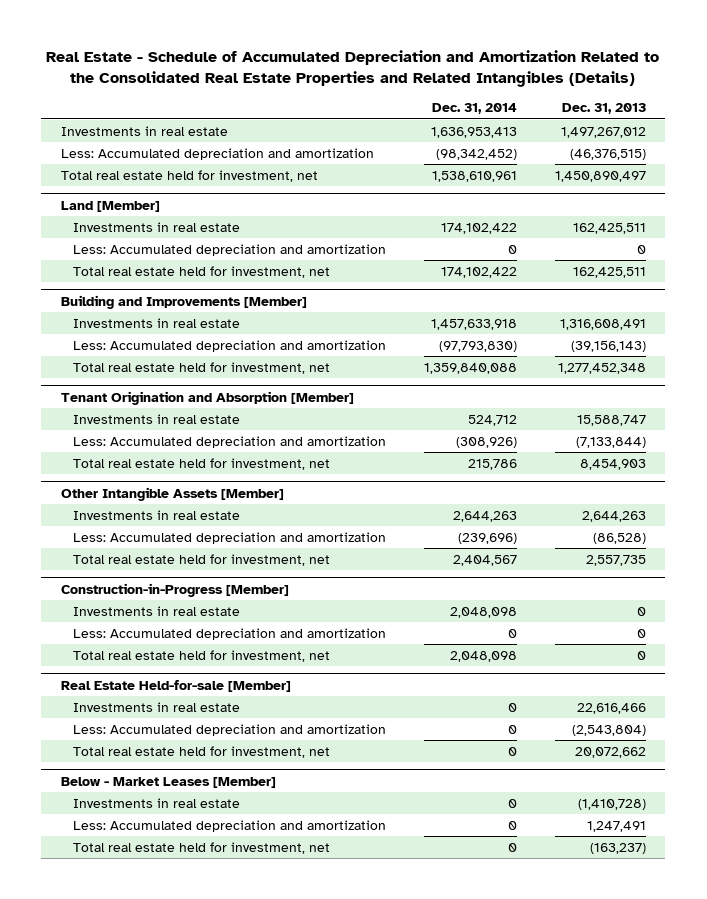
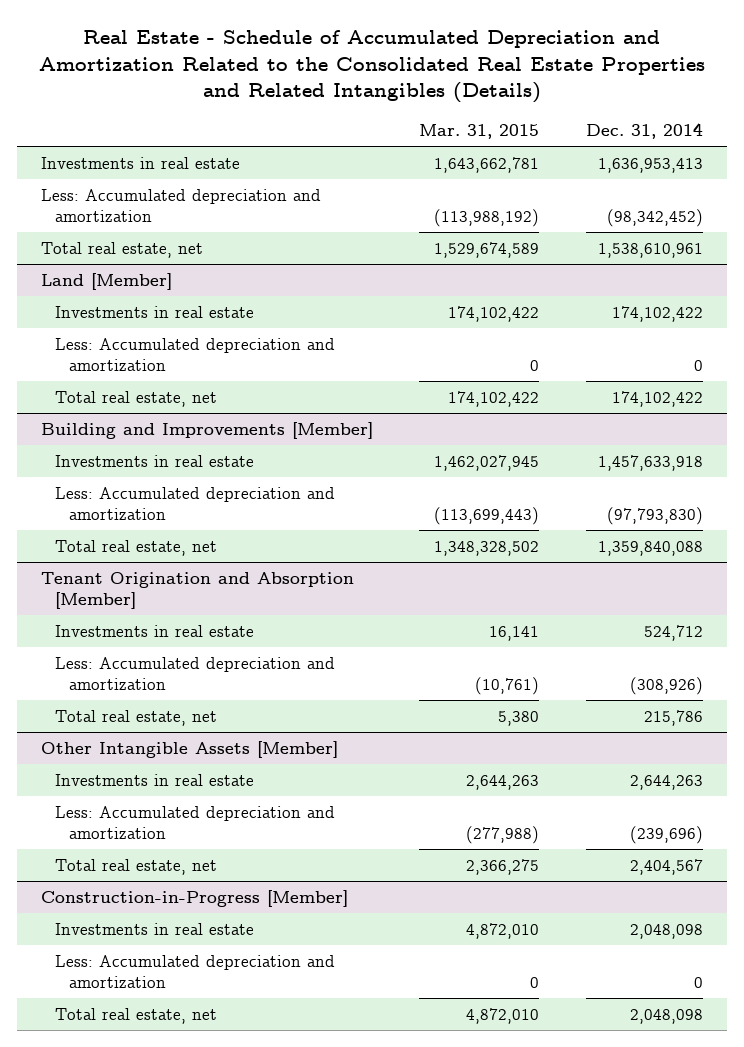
[562,102,647,114] Dec. 31, 2013 -> none
none -> [419,124,540,140] Mar. 31, 2015
[60,169,318,182] Total real estate held for investment, net -> [40,241,203,258] Total real estate, net
[72,265,330,278] Total real estate held for investment, net -> [54,390,217,407] Total real estate, net
[72,361,330,374] Total real estate held for investment, net -> [54,539,217,556] Total real estate, net
[72,457,330,470] Total real estate held for investment, net -> [54,709,217,726] Total real estate, net
[72,553,330,566] Total real estate held for investment, net -> [54,858,217,875] Total real estate, net
[60,679,291,692] Real Estate Held-for-sale [Member] -> none
[72,701,240,712] Investments in real estate -> none
[72,723,386,736] Less: Accumulated depreciation and amortization -> none
[72,745,330,758] Total real estate held for investment, net -> none
[60,776,276,788] Below - Market Leases [Member] -> none
[72,797,240,808] Investments in real estate -> none
[72,819,386,832] Less: Accumulated depreciation and amortization -> none
[72,841,330,854] Total real estate held for investment, net -> none
[72,649,330,662] Total real estate held for investment, net -> [54,1007,217,1024] Total real estate, net

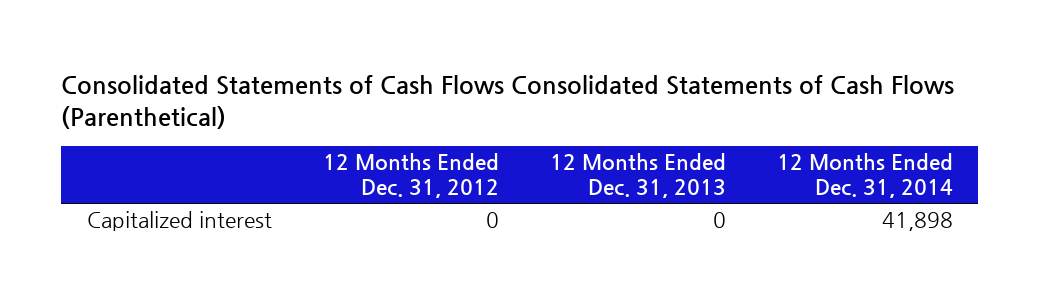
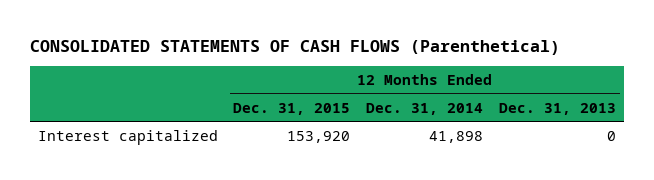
[61,75,955,130] Consolidated Statements of Cash Flows Consolidated Statements of Cash Flows (Parenthetical) -> [29,39,560,55] CONSOLIDATED STATEMENTS OF CASH FLOWS (Parenthetical)
[322,153,499,199] 12 Months Ended Dec. 31, 2012 -> none
none -> [233,102,351,115] Dec. 31, 2015
[86,211,272,232] Capitalized interest -> [37,129,218,145] Interest capitalized

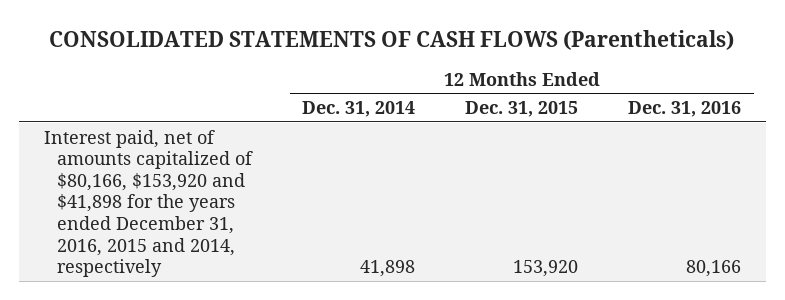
[29,39,560,55] CONSOLIDATED STATEMENTS OF CASH FLOWS (Parenthetical) -> [49,29,735,50] CONSOLIDATED STATEMENTS OF CASH FLOWS (Parentheticals)
[499,102,617,115] Dec. 31, 2013 -> none
none -> [628,101,742,118] Dec. 31, 2016
[37,129,218,145] Interest capitalized -> [43,129,254,278] Interest paid, net of amounts capitalized of $80,166, $153,920 and $41,898 for the years ended December 31, 2016, 2015 and 2014, respectively

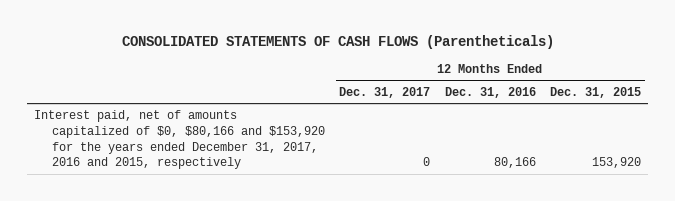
[302,101,416,118] Dec. 31, 2014 -> none
none -> [339,86,431,98] Dec. 31, 2017
[43,129,254,278] Interest paid, net of amounts capitalized of $80,166, $153,920 and $41,898 for the years ended December 31, 2016, 2015 and 2014, respectively -> [33,110,325,170] Interest paid, net of amounts capitalized of $0, $80,166 and $153,920 for the years ended December 31, 2017, 2016 and 2015, respectively

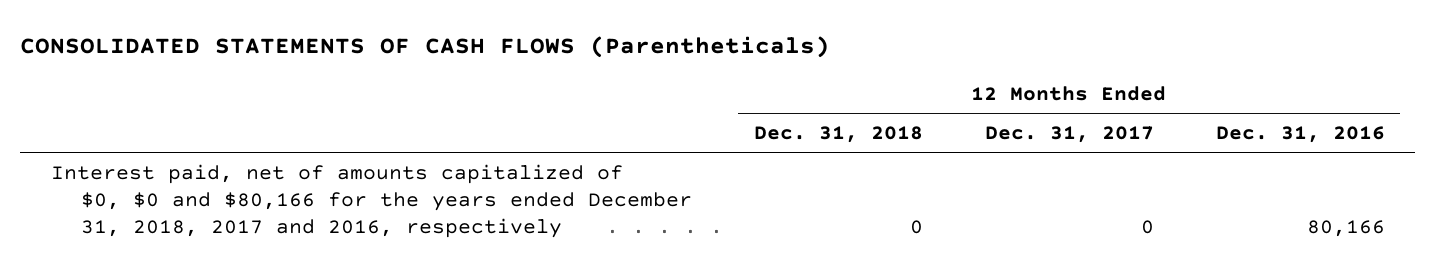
[550,86,642,98] Dec. 31, 2015 -> none
none -> [753,125,923,143] Dec. 31, 2018
[33,110,325,170] Interest paid, net of amounts capitalized of $0, $80,166 and $153,920 for the years ended December 31, 2017, 2016 and 2015, respectively -> [50,163,693,239] Interest paid, net of amounts capitalized of $0, $0 and $80,166 for the years ended December 31, 2018, 2017 and 2016, respectively

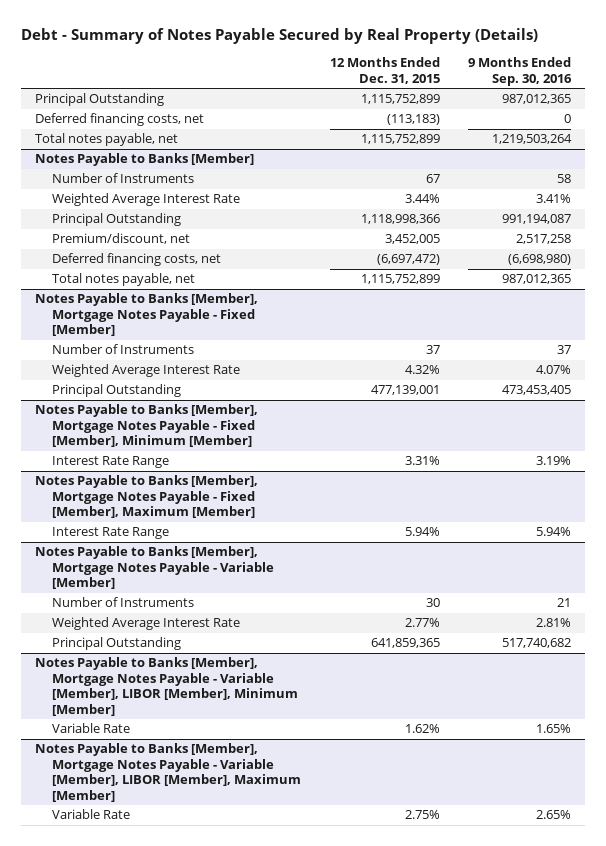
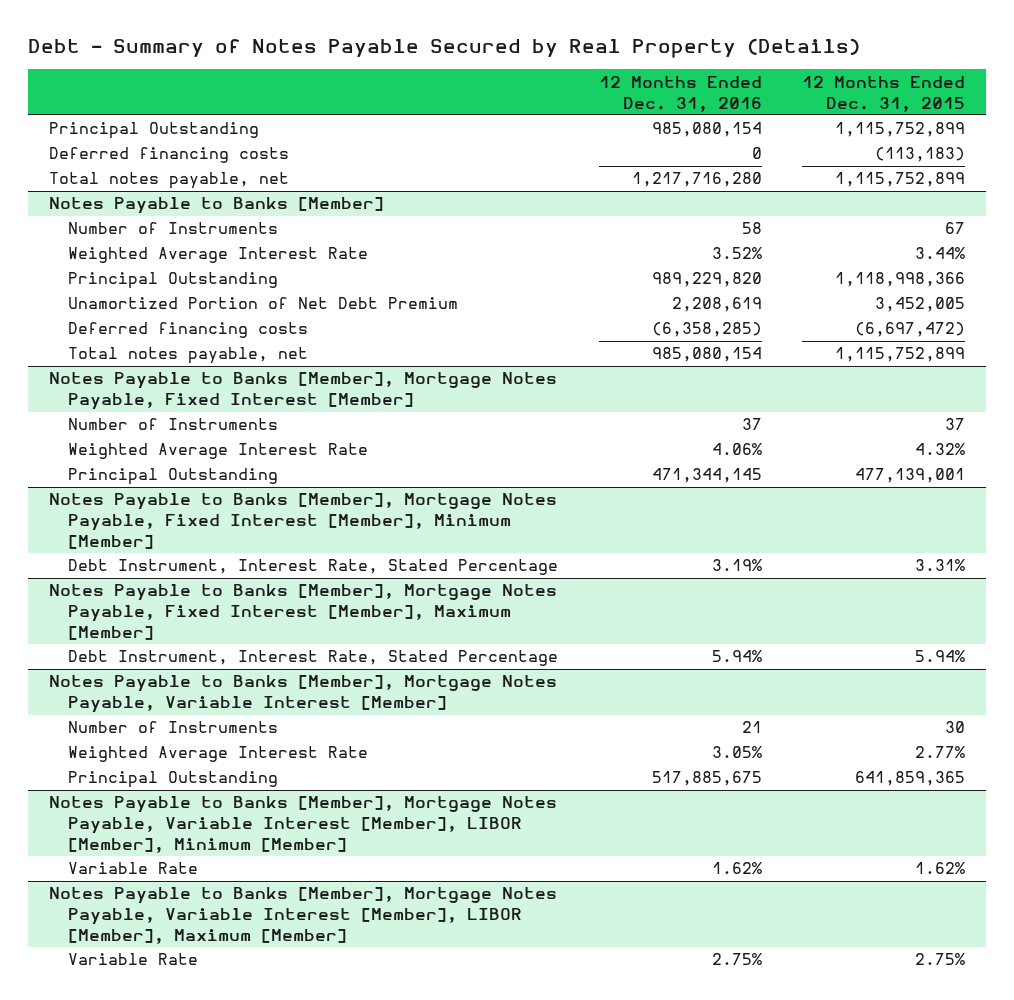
[468,57,573,86] 9 Months Ended Sep. 30, 2016 -> none
none -> [598,75,762,112] 12 Months Ended Dec. 31, 2016
[35,113,205,127] Deferred financing costs, net -> [48,147,289,164] Deferred financing costs
[52,233,191,245] Premium/discount, net -> [67,297,458,310] Unamortized Portion of Net Debt Premium
[52,253,222,267] Deferred financing costs, net -> [67,322,308,339] Deferred financing costs
[35,293,259,337] Notes Payable to Banks [Member], Mortgage Notes Payable - Fixed [Member] -> [48,372,557,411] Notes Payable to Banks [Member], Mortgage Notes Payable, Fixed Interest [Member]
[35,404,259,448] Notes Payable to Banks [Member], Mortgage Notes Payable - Fixed [Member], Minimum [Member] -> [48,493,557,550] Notes Payable to Banks [Member], Mortgage Notes Payable, Fixed Interest [Member], Minimum [Member]
[52,456,170,469] Interest Rate Range -> [67,559,558,576] Debt Instrument, Interest Rate, Stated Percentage
[35,475,259,519] Notes Payable to Banks [Member], Mortgage Notes Payable - Fixed [Member], Maximum [Member] -> [48,584,557,641] Notes Payable to Banks [Member], Mortgage Notes Payable, Fixed Interest [Member], Maximum [Member]
[52,527,170,540] Interest Rate Range -> [67,650,558,667] Debt Instrument, Interest Rate, Stated Percentage
[35,546,275,590] Notes Payable to Banks [Member], Mortgage Notes Payable - Variable [Member] -> [48,675,557,714] Notes Payable to Banks [Member], Mortgage Notes Payable, Variable Interest [Member]
[35,657,299,716] Notes Payable to Banks [Member], Mortgage Notes Payable - Variable [Member], LIBOR [Member], Minimum [Member] -> [48,796,557,854] Notes Payable to Banks [Member], Mortgage Notes Payable, Variable Interest [Member], LIBOR [Member], Minimum [Member]
[35,743,302,802] Notes Payable to Banks [Member], Mortgage Notes Payable - Variable [Member], LIBOR [Member], Maximum [Member] -> [48,887,557,945] Notes Payable to Banks [Member], Mortgage Notes Payable, Variable Interest [Member], LIBOR [Member], Maximum [Member]

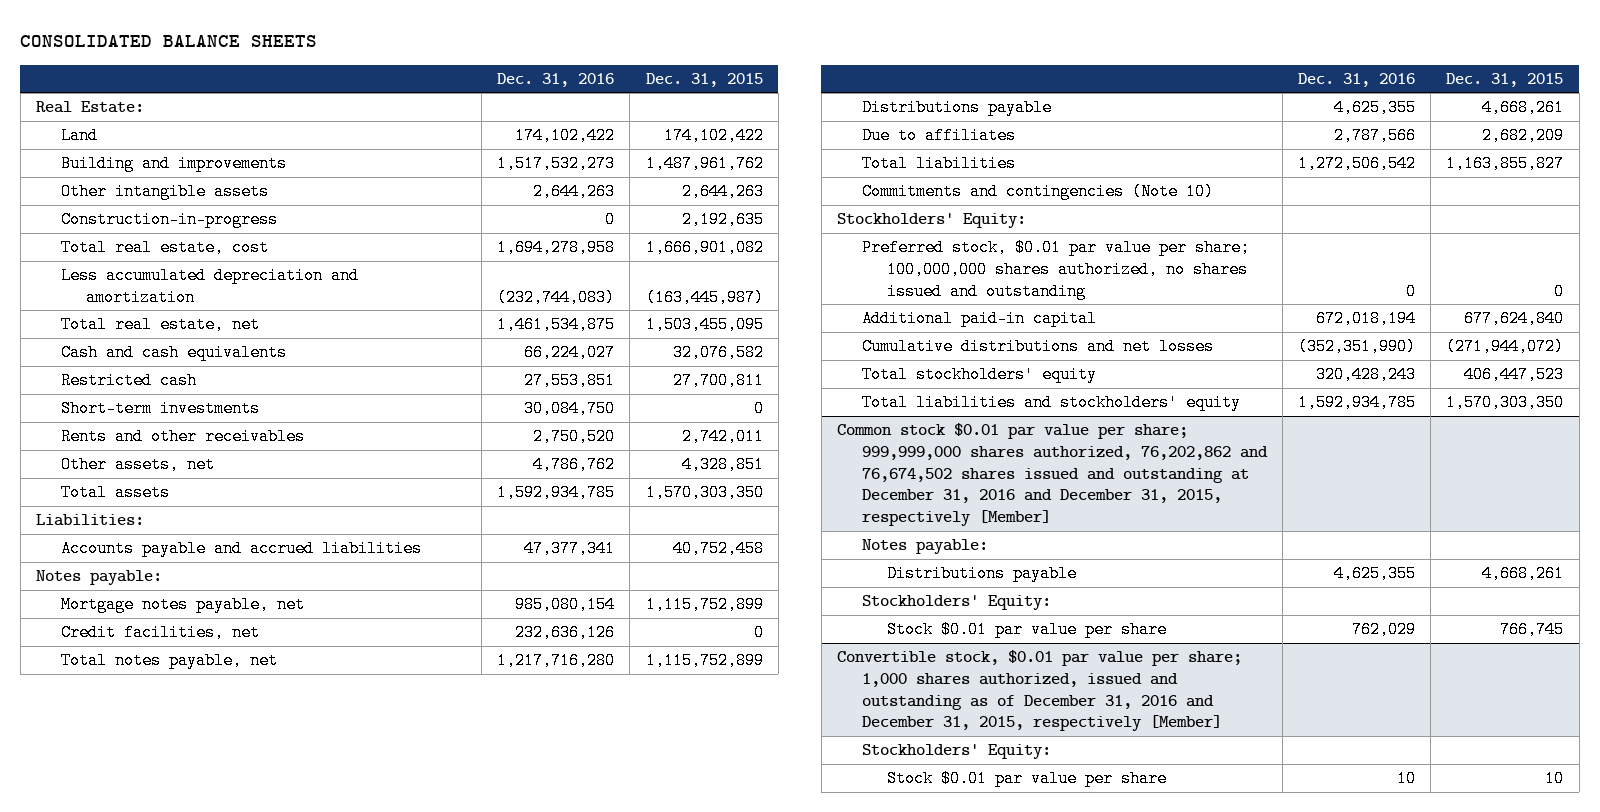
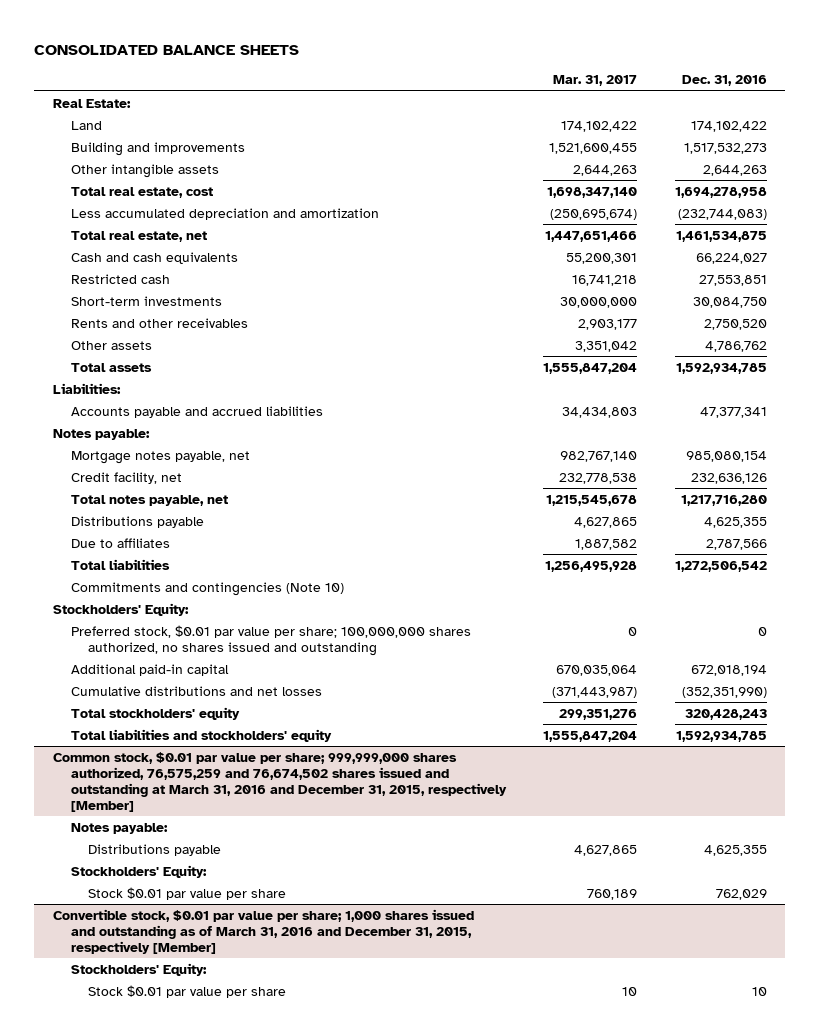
[645,72,763,87] Dec. 31, 2015 -> none
none -> [553,75,638,87] Mar. 31, 2017
[61,211,279,229] Construction-in-progress -> none
[61,456,216,474] Other assets, net -> [70,340,152,350] Other assets
[61,624,261,642] Credit facilities, net -> [70,471,182,484] Credit facility, net
[836,423,1268,526] Common stock $0.01 par value per share; 999,999,000 shares authorized, 76,202,862 and 76,674,502 shares issued and outstanding at December 31, 2016 and December 31, 2015, respectively [Member] -> [52,751,507,812] Common stock, $0.01 par value per share; 999,999,000 shares authorized, 76,575,259 and 76,674,502 shares issued and outstanding at March 31, 2016 and December 31, 2015, respectively [Member]
[836,650,1242,732] Convertible stock, $0.01 par value per share; 1,000 shares authorized, issued and outstanding as of December 31, 2016 and December 31, 2015, respectively [Member] -> [52,908,474,954] Convertible stock, $0.01 par value per share; 1,000 shares issued and outstanding as of March 31, 2016 and December 31, 2015, respectively [Member]

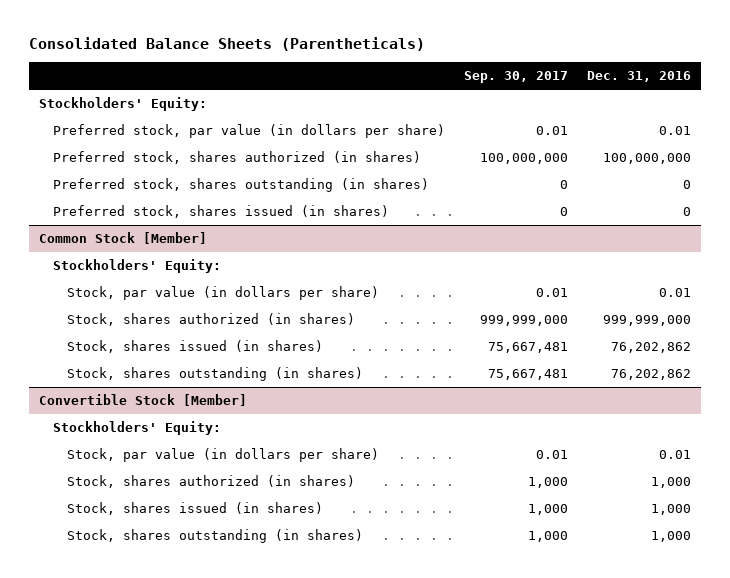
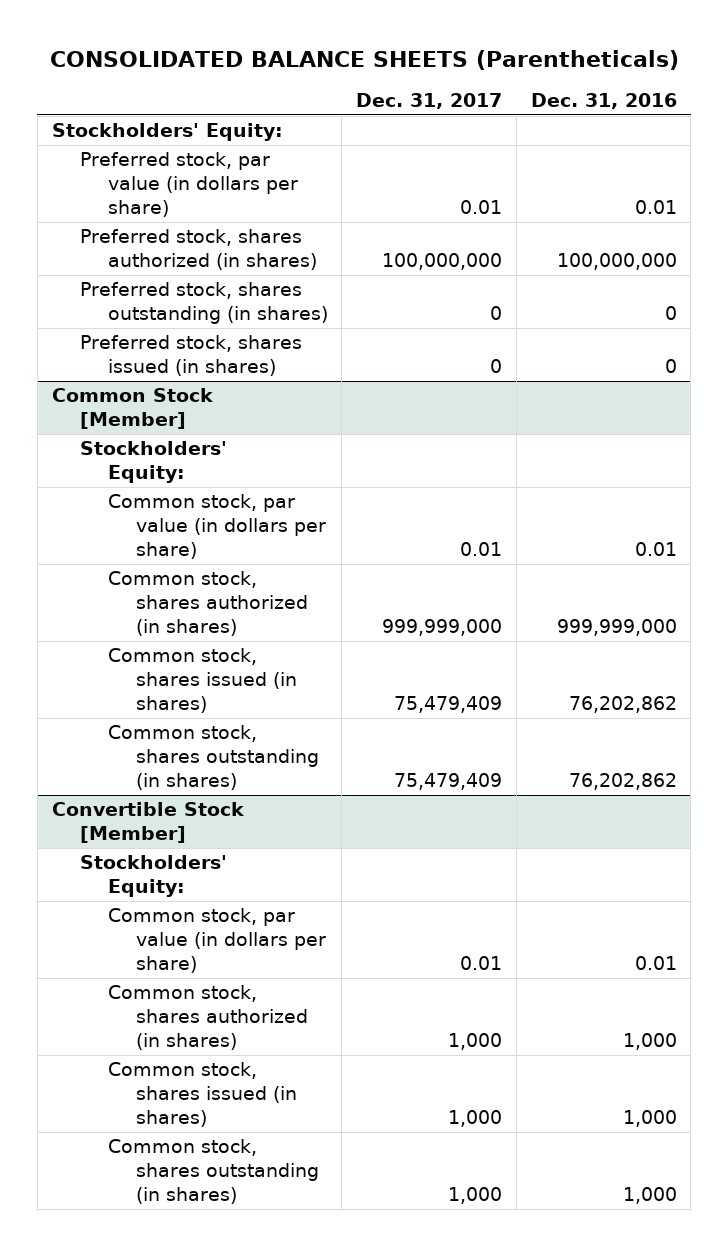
[28,37,425,52] Consolidated Balance Sheets (Parentheticals) -> [50,49,680,70] CONSOLIDATED BALANCE SHEETS (Parentheticals)
[464,71,569,84] Sep. 30, 2017 -> none
none -> [356,93,503,110] Dec. 31, 2017
[66,286,379,301] Stock, par value (in dollars per share) -> [107,494,326,560] Common stock, par value (in dollars per share)
[66,313,355,327] Stock, shares authorized (in shares) -> [107,571,308,637] Common stock, shares authorized (in shares)
[66,340,323,354] Stock, shares issued (in shares) -> [107,648,297,714] Common stock, shares issued (in shares)
[66,367,363,382] Stock, shares outstanding (in shares) -> [107,725,319,791] Common stock, shares outstanding (in shares)
[66,448,379,463] Stock, par value (in dollars per share) -> [107,908,326,974] Common stock, par value (in dollars per share)
[66,475,355,489] Stock, shares authorized (in shares) -> [107,985,308,1051] Common stock, shares authorized (in shares)
[66,502,323,516] Stock, shares issued (in shares) -> [107,1062,297,1128] Common stock, shares issued (in shares)
[66,529,363,544] Stock, shares outstanding (in shares) -> [107,1139,319,1205] Common stock, shares outstanding (in shares)

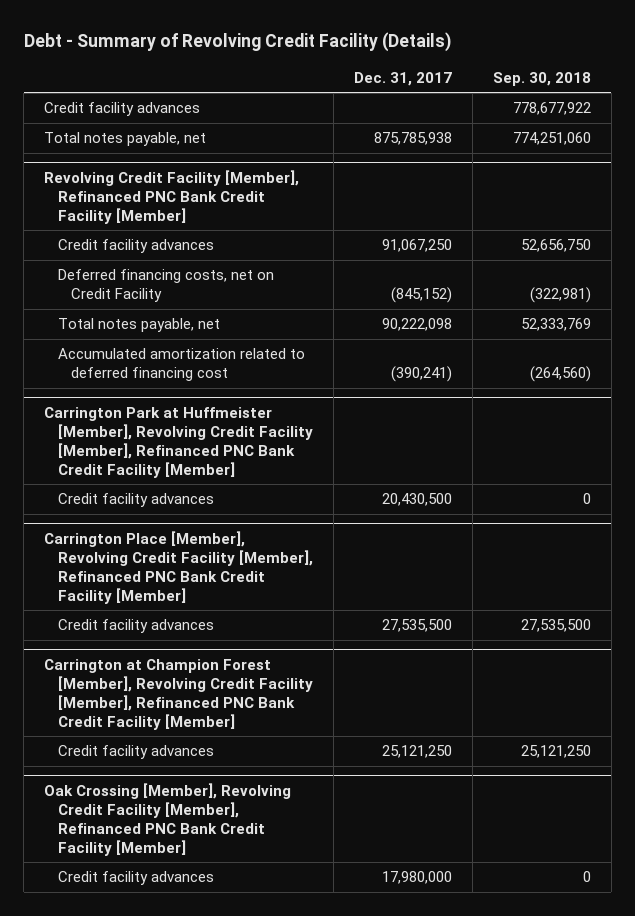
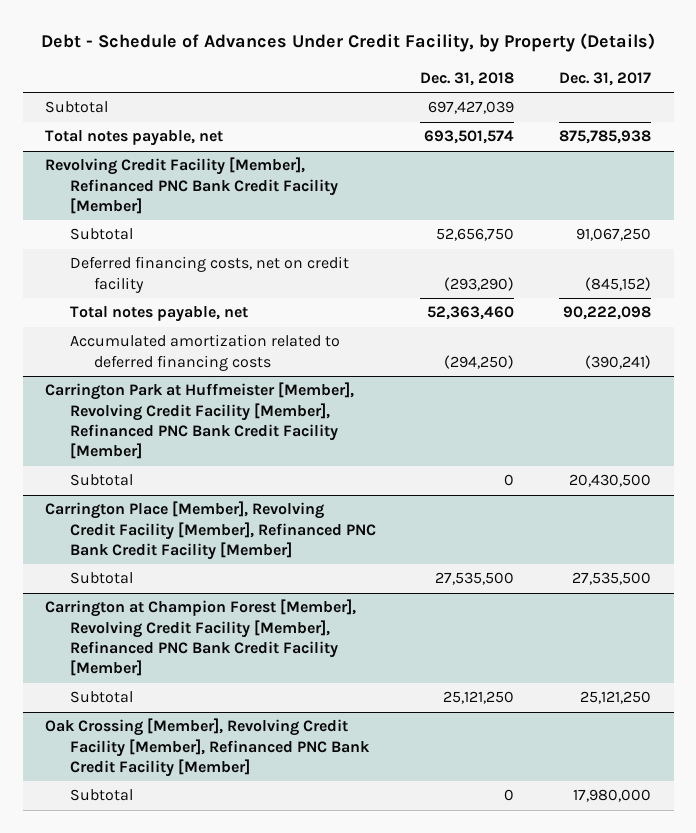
[23,32,451,53] Debt - Summary of Revolving Credit Facility (Details) -> [41,33,656,53] Debt - Schedule of Advances Under Credit Facility, by Property (Details)
[492,71,591,86] Sep. 30, 2018 -> none
none -> [420,71,515,86] Dec. 31, 2018
[44,102,201,117] Credit facility advances -> [45,101,109,114] Subtotal
[57,239,214,254] Credit facility advances -> [69,228,133,241] Subtotal
[57,269,274,303] Deferred financing costs, net on Credit Facility -> [69,256,349,293] Deferred financing costs, net on credit facility
[57,348,305,382] Accumulated amortization related to deferred financing cost -> [69,334,340,371] Accumulated amortization related to deferred financing costs
[57,493,214,508] Credit facility advances -> [69,474,133,487] Subtotal
[57,619,214,634] Credit facility advances -> [69,572,133,585] Subtotal
[57,745,214,760] Credit facility advances -> [69,691,133,704] Subtotal
[57,871,214,886] Credit facility advances -> [69,789,133,802] Subtotal

